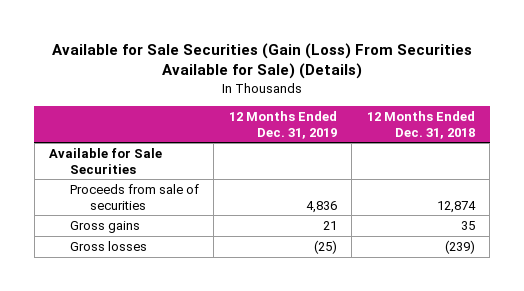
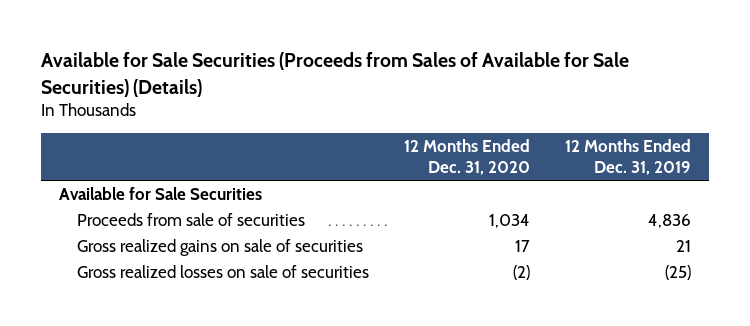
[51,42,472,80] Available for Sale Securities (Gain (Loss) From Securities Available for Sale) (Details) -> [41,52,630,97] Available for Sale Securities (Proceeds from Sales of Available for Sale Securities) (Details)
[366,111,475,139] 12 Months Ended Dec. 31, 2018 -> none
none -> [404,138,531,176] 12 Months Ended Dec. 31, 2020
[69,221,140,234] Gross gains -> [77,238,364,256] Gross realized gains on sale of securities
[69,241,147,252] Gross losses -> [77,264,370,278] Gross realized losses on sale of securities

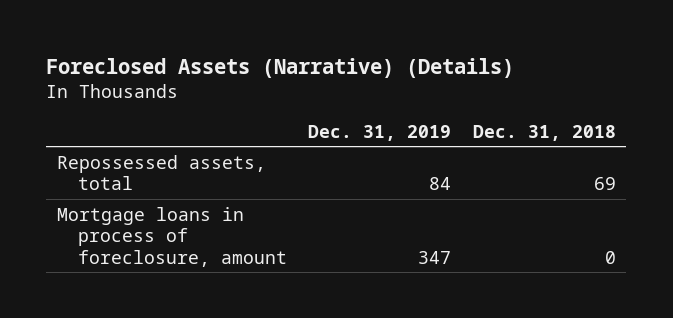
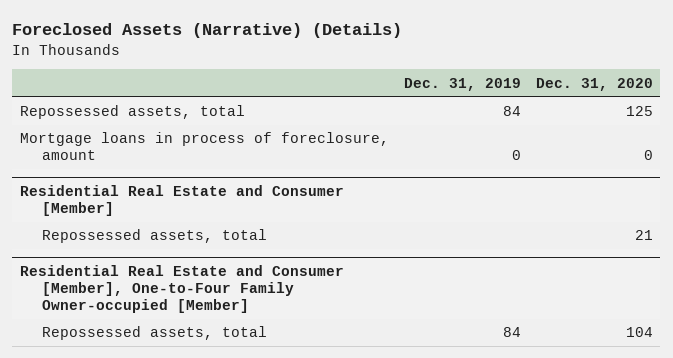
[472,124,616,141] Dec. 31, 2018 -> none
none -> [535,77,653,91] Dec. 31, 2020
[418,250,452,264] 347 -> [511,150,521,161] 0
none -> [19,184,344,216] Residential Real Estate and Consumer [Member]
none -> [42,229,268,244] Repossessed assets, total
none -> [19,264,344,313] Residential Real Estate and Consumer [Member], One-to-Four Family Owner-occupied [Member]
none -> [42,326,268,341] Repossessed assets, total

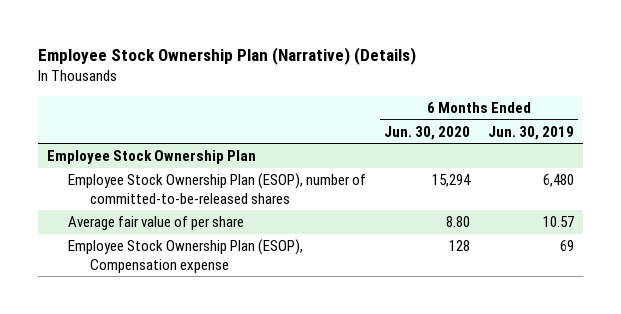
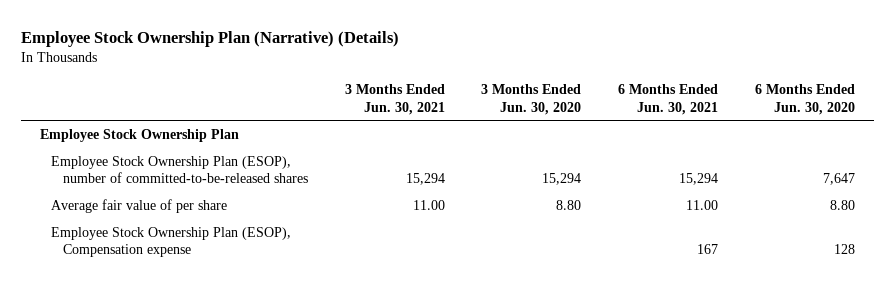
[487,125,574,140] Jun. 30, 2019 -> none
none -> [344,84,445,115] 3 Months Ended Jun. 30, 2021
none -> [481,84,582,115] 3 Months Ended Jun. 30, 2020
none -> [618,84,719,115] 6 Months Ended Jun. 30, 2021
[432,174,472,188] 15,294 -> [823,173,856,186] 7,647

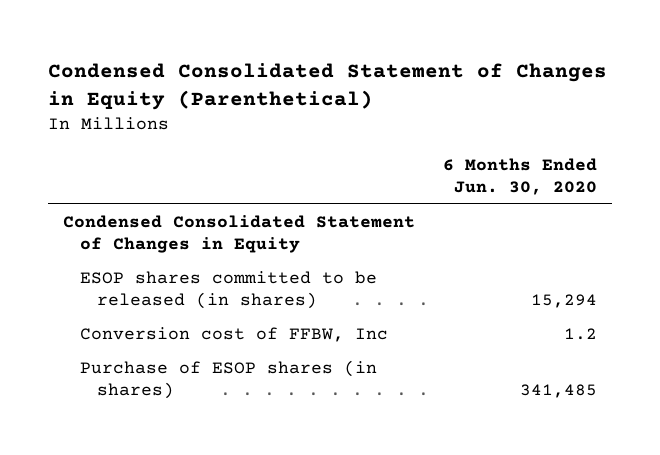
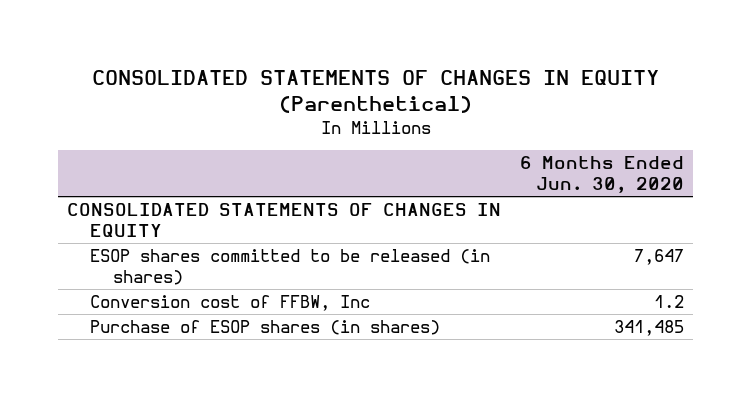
[48,62,608,110] Condensed Consolidated Statement of Changes in Equity (Parenthetical) -> [91,69,659,113] CONSOLIDATED STATEMENTS OF CHANGES IN EQUITY (Parenthetical)
[62,215,415,254] Condensed Consolidated Statement of Changes in Equity -> [67,202,502,237] CONSOLIDATED STATEMENTS OF CHANGES IN EQUITY
[531,294,598,309] 15,294 -> [633,248,684,265] 7,647

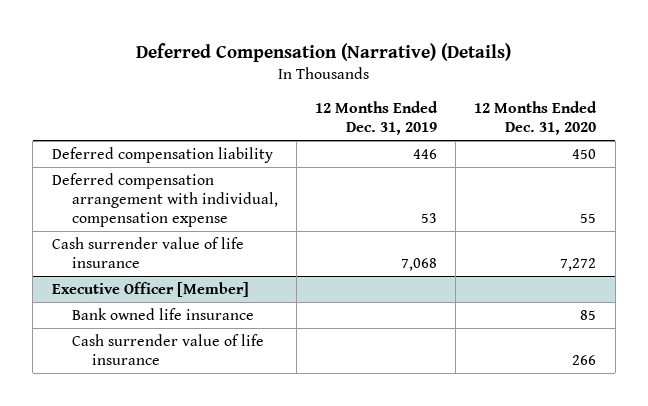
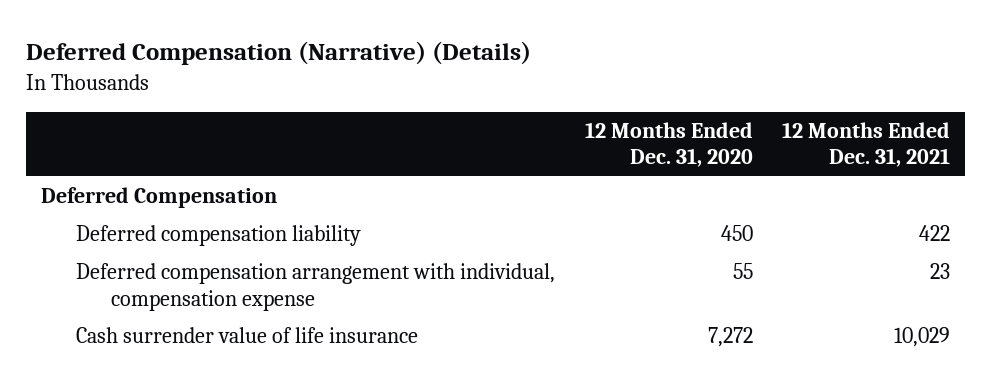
[315,101,439,136] 12 Months Ended Dec. 31, 2019 -> none
none -> [782,122,951,168] 12 Months Ended Dec. 31, 2021
none -> [41,187,278,209] Deferred Compensation
[51,281,249,297] Executive Officer [Member] -> none
[71,307,254,320] Bank owned life insurance -> none
[71,333,264,365] Cash surrender value of life insurance -> none

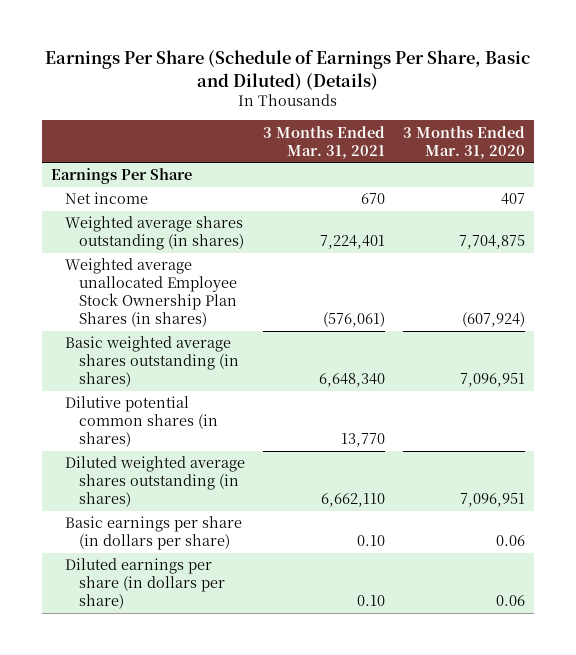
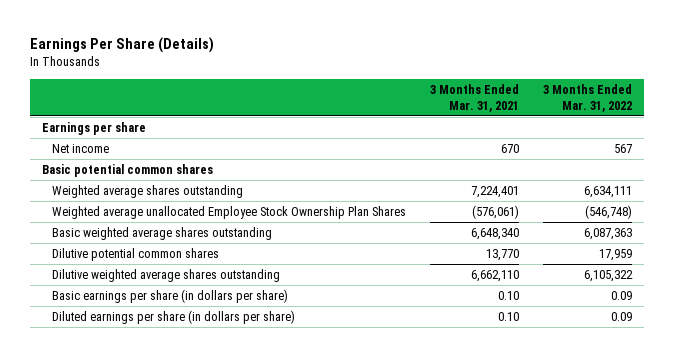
[45,50,531,90] Earnings Per Share (Schedule of Earnings Per Share, Basic and Diluted) (Details) -> [29,37,214,54] Earnings Per Share (Details)
[402,125,525,159] 3 Months Ended Mar. 31, 2020 -> none
none -> [542,83,632,112] 3 Months Ended Mar. 31, 2022
[51,168,193,185] Earnings Per Share -> [41,121,146,135] Earnings per share
none -> [41,163,213,177] Basic potential common shares
[64,216,244,251] Weighted average shares outstanding (in shares) -> [51,184,243,198] Weighted average shares outstanding
[64,258,237,328] Weighted average unallocated Employee Stock Ownership Plan Shares (in shares) -> [51,205,406,219] Weighted average unallocated Employee Stock Ownership Plan Shares
[64,336,239,388] Basic weighted average shares outstanding (in shares) -> [51,226,272,240] Basic weighted average shares outstanding
[64,396,218,448] Dilutive potential common shares (in shares) -> [51,247,219,261] Dilutive potential common shares
[64,456,245,508] Diluted weighted average shares outstanding (in shares) -> [51,268,280,282] Dilutive weighted average shares outstanding

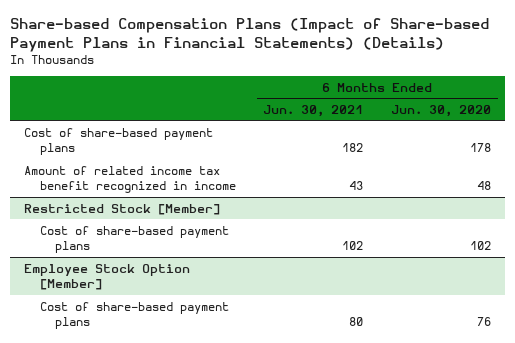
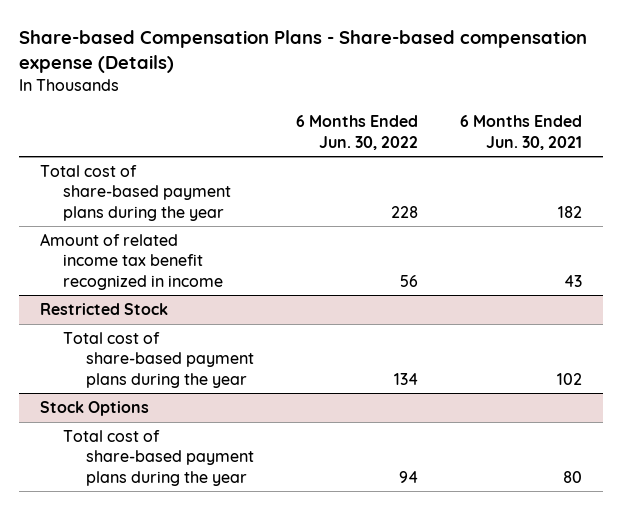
[10,17,490,52] Share-based Compensation Plans (Impact of Share-based Payment Plans in Financial Statements) (Details) -> [19,30,588,74] Share-based Compensation Plans - Share-based compensation expense (Details)
[391,104,492,117] Jun. 30, 2020 -> none
none -> [296,115,419,150] 6 Months Ended Jun. 30, 2022
[24,127,214,156] Cost of share-based payment plans -> [40,164,232,221] Total cost of share-based payment plans during the year
[24,203,221,215] Restricted Stock [Member] -> [40,302,169,315] Restricted Stock
[39,225,229,254] Cost of share-based payment plans -> [63,331,255,388] Total cost of share-based payment plans during the year
[24,263,191,291] Employee Stock Option [Member] -> [40,400,150,416] Stock Options
[39,301,229,330] Cost of share-based payment plans -> [63,429,255,486] Total cost of share-based payment plans during the year

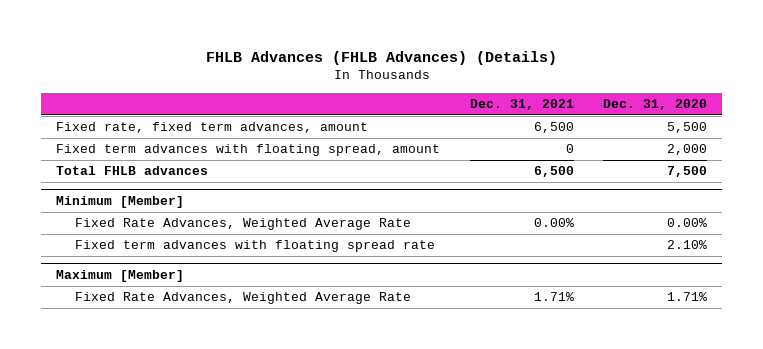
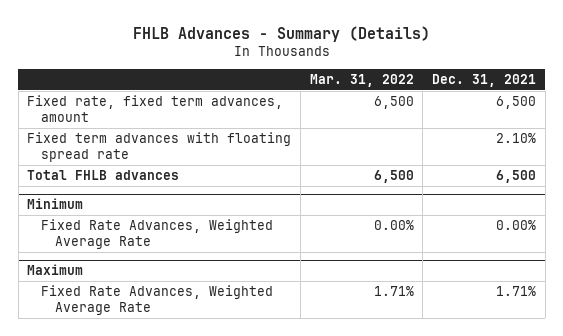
[205,50,557,65] FHLB Advances (FHLB Advances) (Details) -> [132,25,430,42] FHLB Advances - Summary (Details)
[603,99,708,111] Dec. 31, 2020 -> none
none -> [309,74,414,88] Mar. 31, 2022
[55,144,440,157] Fixed term advances with floating spread, amount -> [27,132,292,163] Fixed term advances with floating spread rate
[565,144,574,154] 0 -> [495,133,536,144] 2.10%
[55,196,184,209] Minimum [Member] -> [27,198,84,210] Minimum
[74,240,435,253] Fixed term advances with floating spread rate -> none
[55,270,184,283] Maximum [Member] -> [27,264,84,276] Maximum

